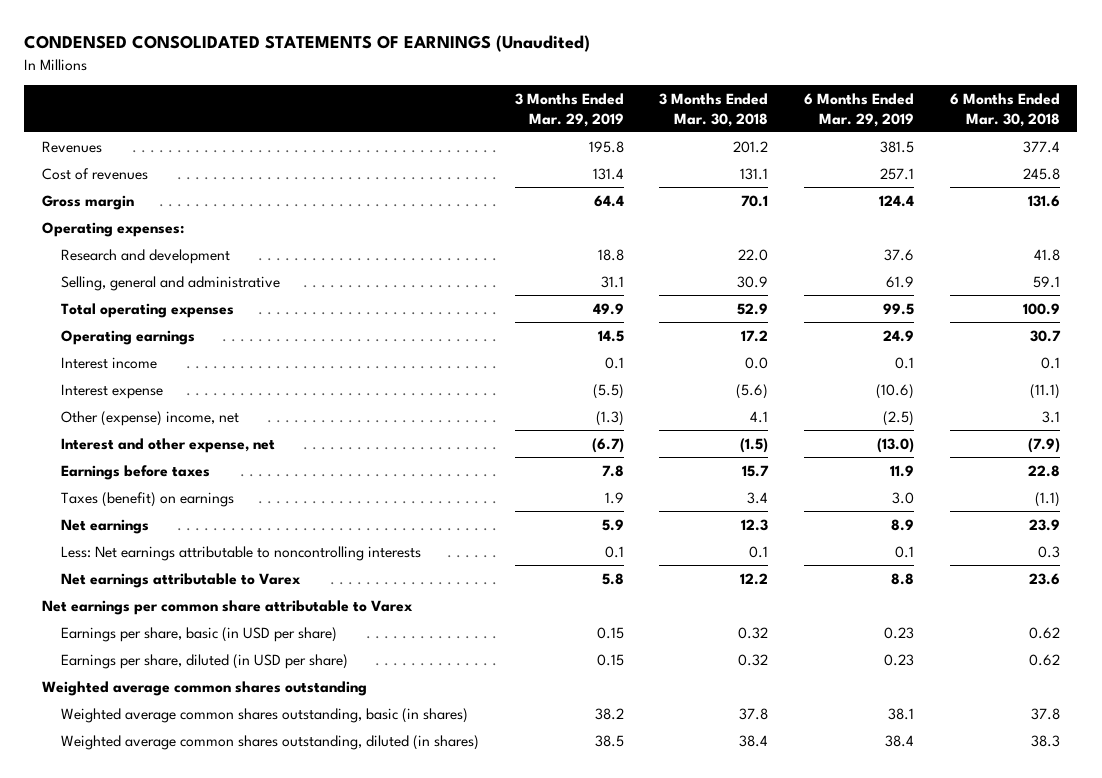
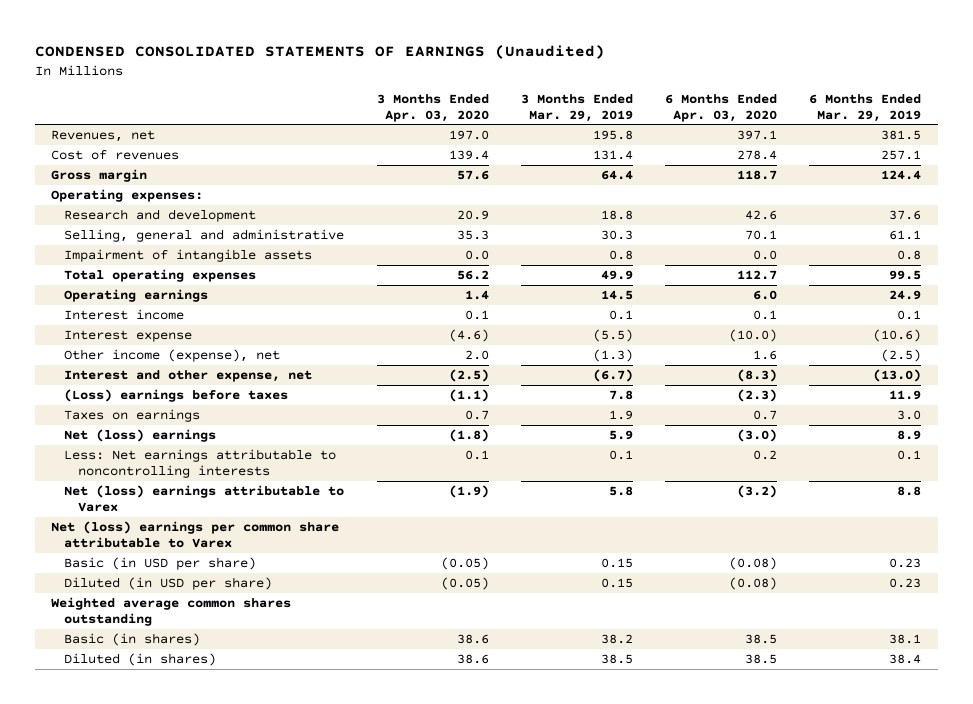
[659,92,769,127] 3 Months Ended Mar. 30, 2018 -> none
[949,92,1060,127] 6 Months Ended Mar. 30, 2018 -> none
none -> [376,93,489,122] 3 Months Ended Apr. 03, 2020
none -> [665,93,778,122] 6 Months Ended Apr. 03, 2020
[42,140,103,153] Revenues -> [51,129,156,142] Revenues, net
[600,275,624,288] 31.1 -> [600,229,633,240] 30.3
[885,275,914,288] 61.9 -> [889,229,922,240] 61.1
none -> [64,248,313,262] Impairment of intangible assets
[60,410,239,426] Other (expense) income, net -> [64,348,281,362] Other income (expense), net
[60,464,210,480] Earnings before taxes -> [64,388,289,402] (Loss) earnings before taxes
[60,491,234,507] Taxes (benefit) on earnings -> [64,408,201,422] Taxes on earnings
[60,518,149,534] Net earnings -> [64,428,217,442] Net (loss) earnings
[60,572,301,588] Net earnings attributable to Varex -> [64,484,345,512] Net (loss) earnings attributable to Varex
[42,599,414,615] Net earnings per common share attributable to Varex -> [51,520,340,548] Net (loss) earnings per common share attributable to Varex
[60,626,337,642] Earnings per share, basic (in USD per share) -> [64,556,257,570] Basic (in USD per share)
[60,653,348,669] Earnings per share, diluted (in USD per share) -> [64,576,273,590] Diluted (in USD per share)
[60,707,468,723] Weighted average common shares outstanding, basic (in shares) -> [64,632,201,646] Basic (in shares)
[60,734,479,750] Weighted average common shares outstanding, diluted (in shares) -> [64,652,217,666] Diluted (in shares)

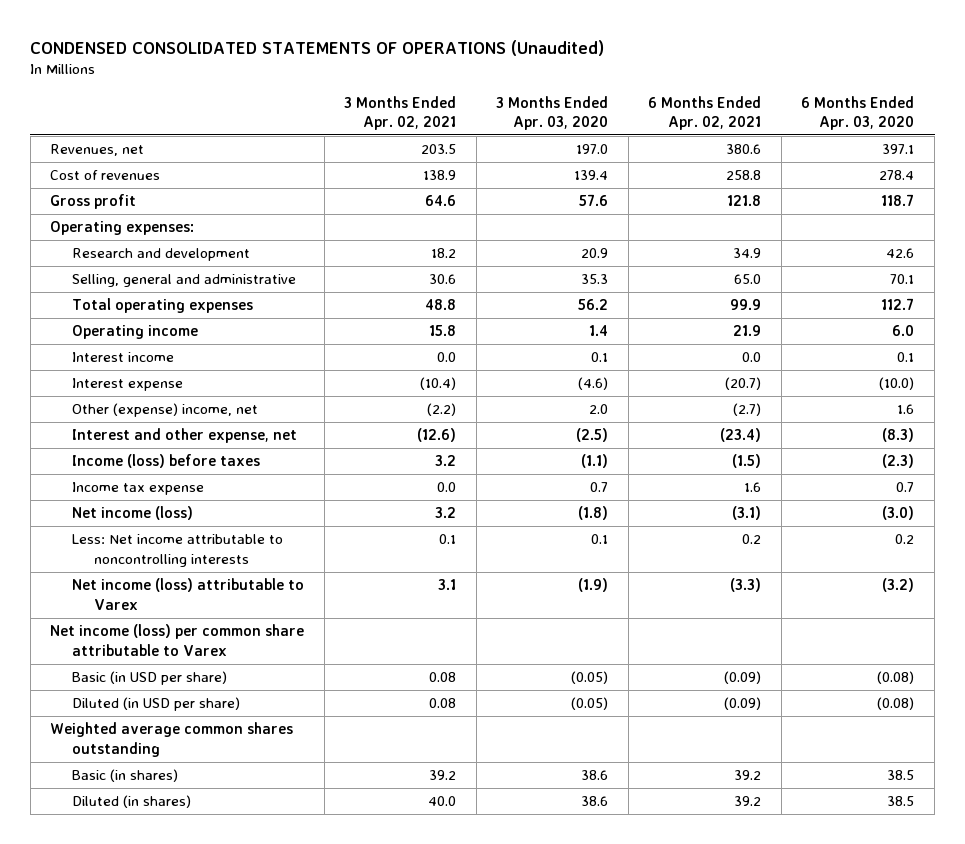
[34,45,605,60] CONDENSED CONSOLIDATED STATEMENTS OF EARNINGS (Unaudited) -> [30,39,605,56] CONDENSED CONSOLIDATED STATEMENTS OF OPERATIONS (Unaudited)
[520,93,633,122] 3 Months Ended Mar. 29, 2019 -> none
[809,93,922,122] 6 Months Ended Mar. 29, 2019 -> none
none -> [344,95,457,130] 3 Months Ended Apr. 02, 2021
none -> [648,95,762,130] 6 Months Ended Apr. 02, 2021
[51,168,148,182] Gross margin -> [50,194,137,210] Gross profit
[64,248,313,262] Impairment of intangible assets -> none
[64,288,209,302] Operating earnings -> [72,325,199,340] Operating income
[64,348,281,362] Other income (expense), net -> [72,403,259,418] Other (expense) income, net
[64,388,289,402] (Loss) earnings before taxes -> [72,454,261,469] Income (loss) before taxes
[64,408,201,422] Taxes on earnings -> [72,482,205,496] Income tax expense
[64,428,217,442] Net (loss) earnings -> [72,506,194,521] Net income (loss)
[64,448,337,478] Less: Net earnings attributable to noncontrolling interests -> [72,534,284,567] Less: Net income attributable to noncontrolling interests
[64,484,345,512] Net (loss) earnings attributable to Varex -> [72,578,305,610] Net income (loss) attributable to Varex
[51,520,340,548] Net (loss) earnings per common share attributable to Varex -> [50,624,305,656] Net income (loss) per common share attributable to Varex

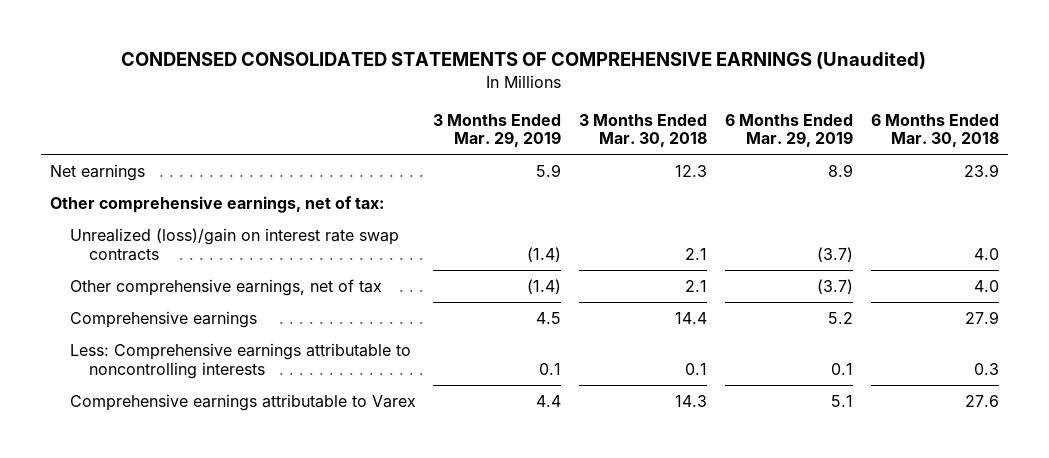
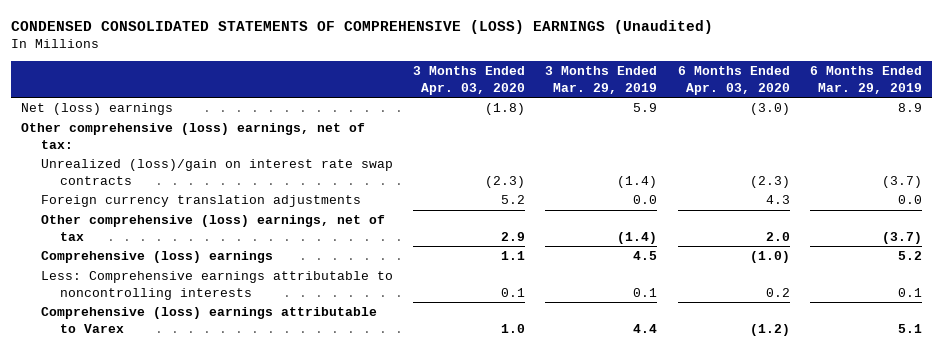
[121,51,927,69] CONDENSED CONSOLIDATED STATEMENTS OF COMPREHENSIVE EARNINGS (Unaudited) -> [11,19,714,34] CONDENSED CONSOLIDATED STATEMENTS OF COMPREHENSIVE (LOSS) EARNINGS (Unaudited)
[579,113,708,148] 3 Months Ended Mar. 30, 2018 -> none
[871,113,1000,148] 6 Months Ended Mar. 30, 2018 -> none
none -> [412,66,525,95] 3 Months Ended Apr. 03, 2020
none -> [677,66,790,95] 6 Months Ended Apr. 03, 2020
[49,163,145,181] Net earnings -> [21,103,174,116] Net (loss) earnings
[49,195,384,213] Other comprehensive earnings, net of tax: -> [21,123,366,149] Other comprehensive (loss) earnings, net of tax:
none -> [40,195,361,208] Foreign currency translation adjustments
[69,278,382,296] Other comprehensive earnings, net of tax -> [40,215,385,241] Other comprehensive (loss) earnings, net of tax
[69,310,257,328] Comprehensive earnings -> [40,251,273,264] Comprehensive (loss) earnings
[69,393,416,411] Comprehensive earnings attributable to Varex -> [40,307,377,333] Comprehensive (loss) earnings attributable to Varex

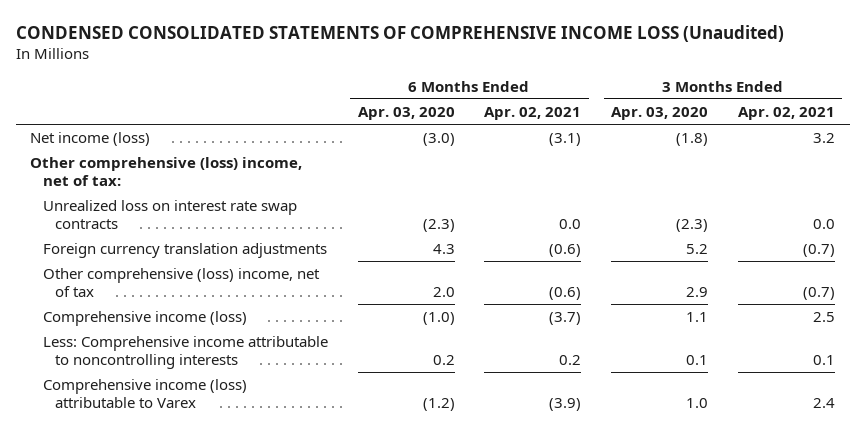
[11,19,714,34] CONDENSED CONSOLIDATED STATEMENTS OF COMPREHENSIVE (LOSS) EARNINGS (Unaudited) -> [15,24,784,42] CONDENSED CONSOLIDATED STATEMENTS OF COMPREHENSIVE INCOME LOSS (Unaudited)
[545,66,658,94] 3 Months Ended Mar. 29, 2019 -> none
[810,66,923,94] 6 Months Ended Mar. 29, 2019 -> none
none -> [484,106,582,120] Apr. 02, 2021
none -> [737,106,835,120] Apr. 02, 2021
[21,103,174,116] Net (loss) earnings -> [30,132,151,147] Net income (loss)
[21,123,366,149] Other comprehensive (loss) earnings, net of tax: -> [30,157,303,186] Other comprehensive (loss) income, net of tax:
[40,159,393,185] Unrealized (loss)/gain on interest rate swap contracts -> [42,200,297,229] Unrealized loss on interest rate swap contracts
[40,215,385,241] Other comprehensive (loss) earnings, net of tax -> [42,268,320,297] Other comprehensive (loss) income, net of tax
[40,251,273,264] Comprehensive (loss) earnings -> [42,311,247,327] Comprehensive income (loss)
[40,271,393,300] Less: Comprehensive earnings attributable to noncontrolling interests -> [42,336,328,369] Less: Comprehensive income attributable to noncontrolling interests
[40,307,377,333] Comprehensive (loss) earnings attributable to Varex -> [42,379,247,408] Comprehensive income (loss) attributable to Varex

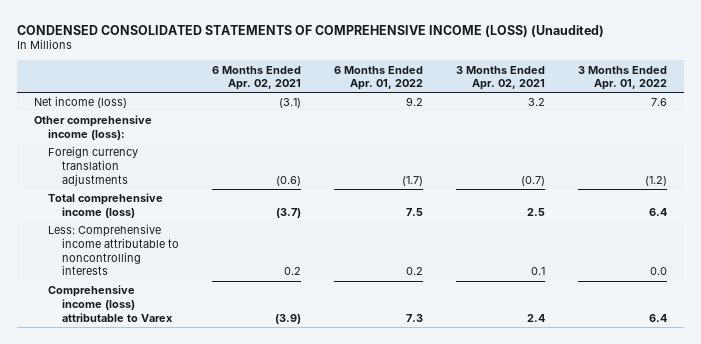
[15,24,784,42] CONDENSED CONSOLIDATED STATEMENTS OF COMPREHENSIVE INCOME LOSS (Unaudited) -> [17,24,605,37] CONDENSED CONSOLIDATED STATEMENTS OF COMPREHENSIVE INCOME (LOSS) (Unaudited)
[357,106,455,120] Apr. 03, 2020 -> none
[611,106,709,120] Apr. 03, 2020 -> none
none -> [334,65,424,91] 6 Months Ended Apr. 01, 2022
none -> [578,65,668,91] 3 Months Ended Apr. 01, 2022
[42,200,297,229] Unrealized loss on interest rate swap contracts -> none
[30,157,303,186] Other comprehensive (loss) income, net of tax: -> [33,115,152,140] Other comprehensive income (loss):
[42,268,320,297] Other comprehensive (loss) income, net of tax -> none
[42,311,247,327] Comprehensive income (loss) -> [48,193,164,218] Total comprehensive income (loss)

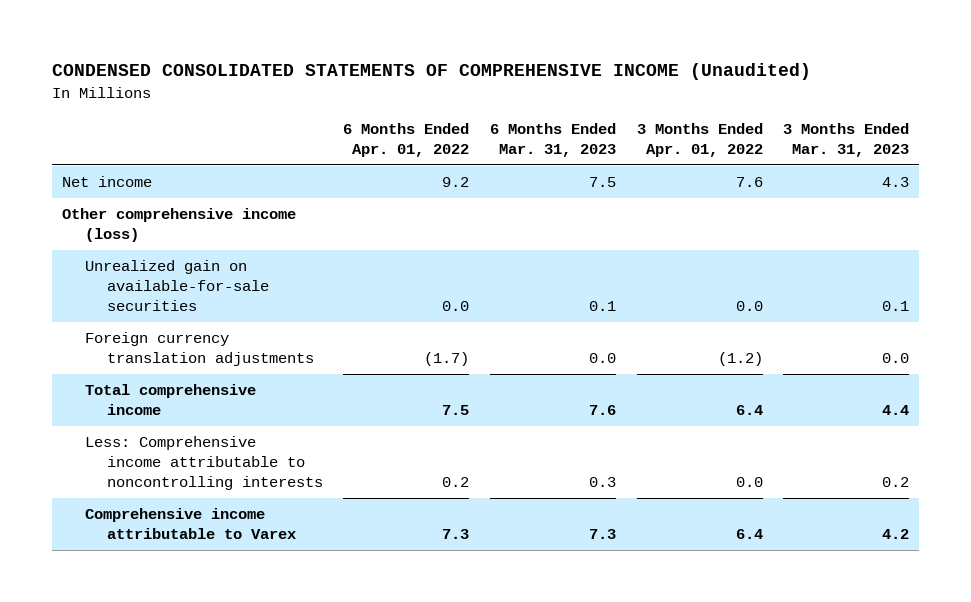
[17,24,605,37] CONDENSED CONSOLIDATED STATEMENTS OF COMPREHENSIVE INCOME (LOSS) (Unaudited) -> [51,63,811,81] CONDENSED CONSOLIDATED STATEMENTS OF COMPREHENSIVE INCOME (Unaudited)
[212,65,302,91] 6 Months Ended Apr. 02, 2021 -> none
[456,65,546,91] 3 Months Ended Apr. 02, 2021 -> none
none -> [490,123,617,158] 6 Months Ended Mar. 31, 2023
none -> [783,123,910,158] 3 Months Ended Mar. 31, 2023
[33,96,127,109] Net income (loss) -> [62,176,153,188] Net income
[33,115,152,140] Other comprehensive income (loss): -> [62,208,297,243] Other comprehensive income (loss)
none -> [84,260,269,312] Unrealized gain on available-for-sale securities
[48,193,164,218] Total comprehensive income (loss) -> [84,384,256,416] Total comprehensive income
[48,285,174,322] Comprehensive income (loss) attributable to Varex -> [84,508,296,540] Comprehensive income attributable to Varex

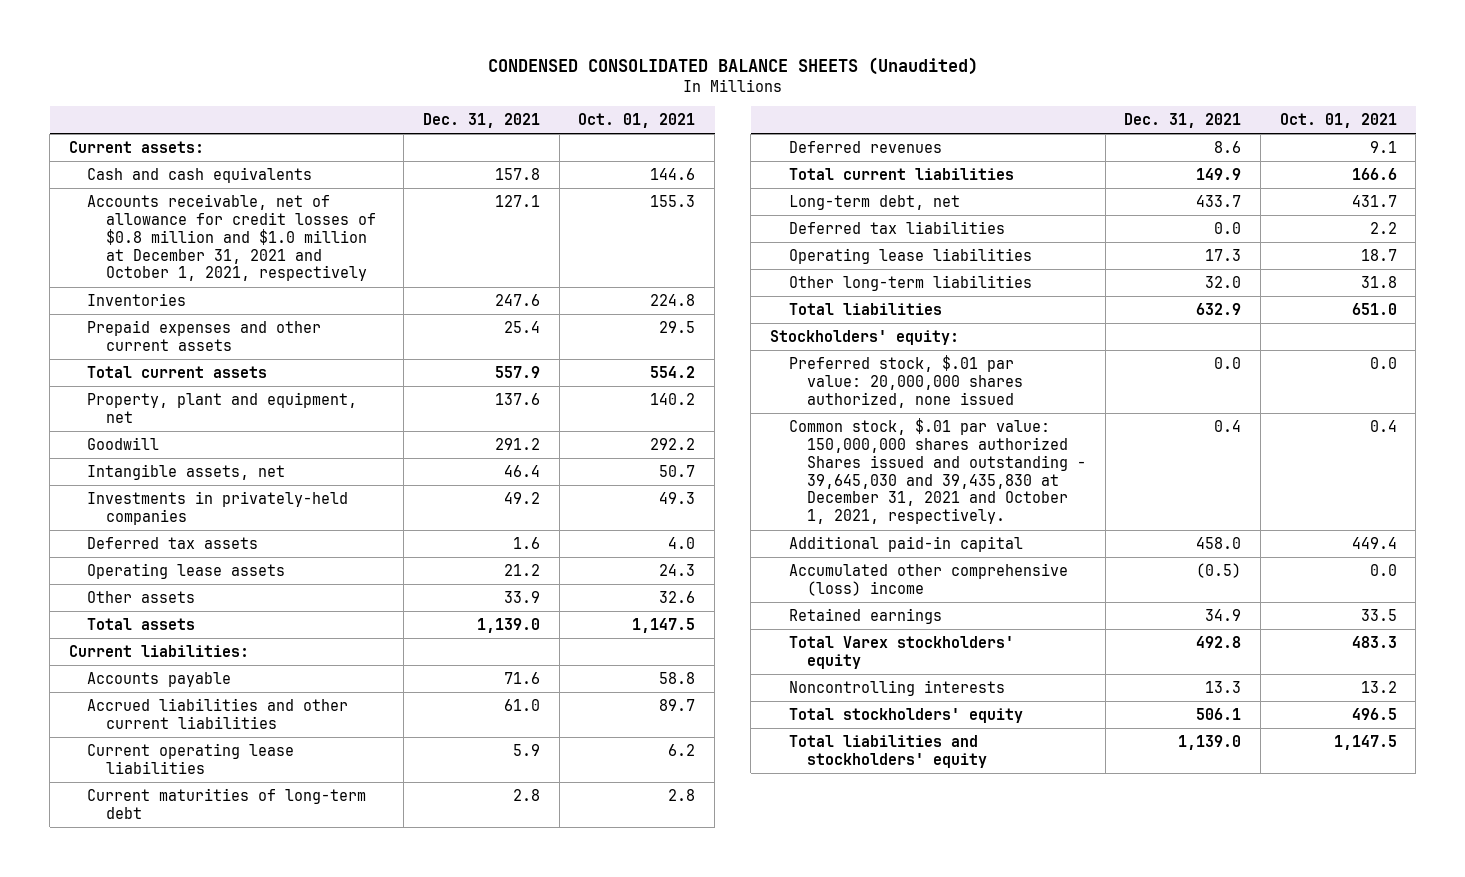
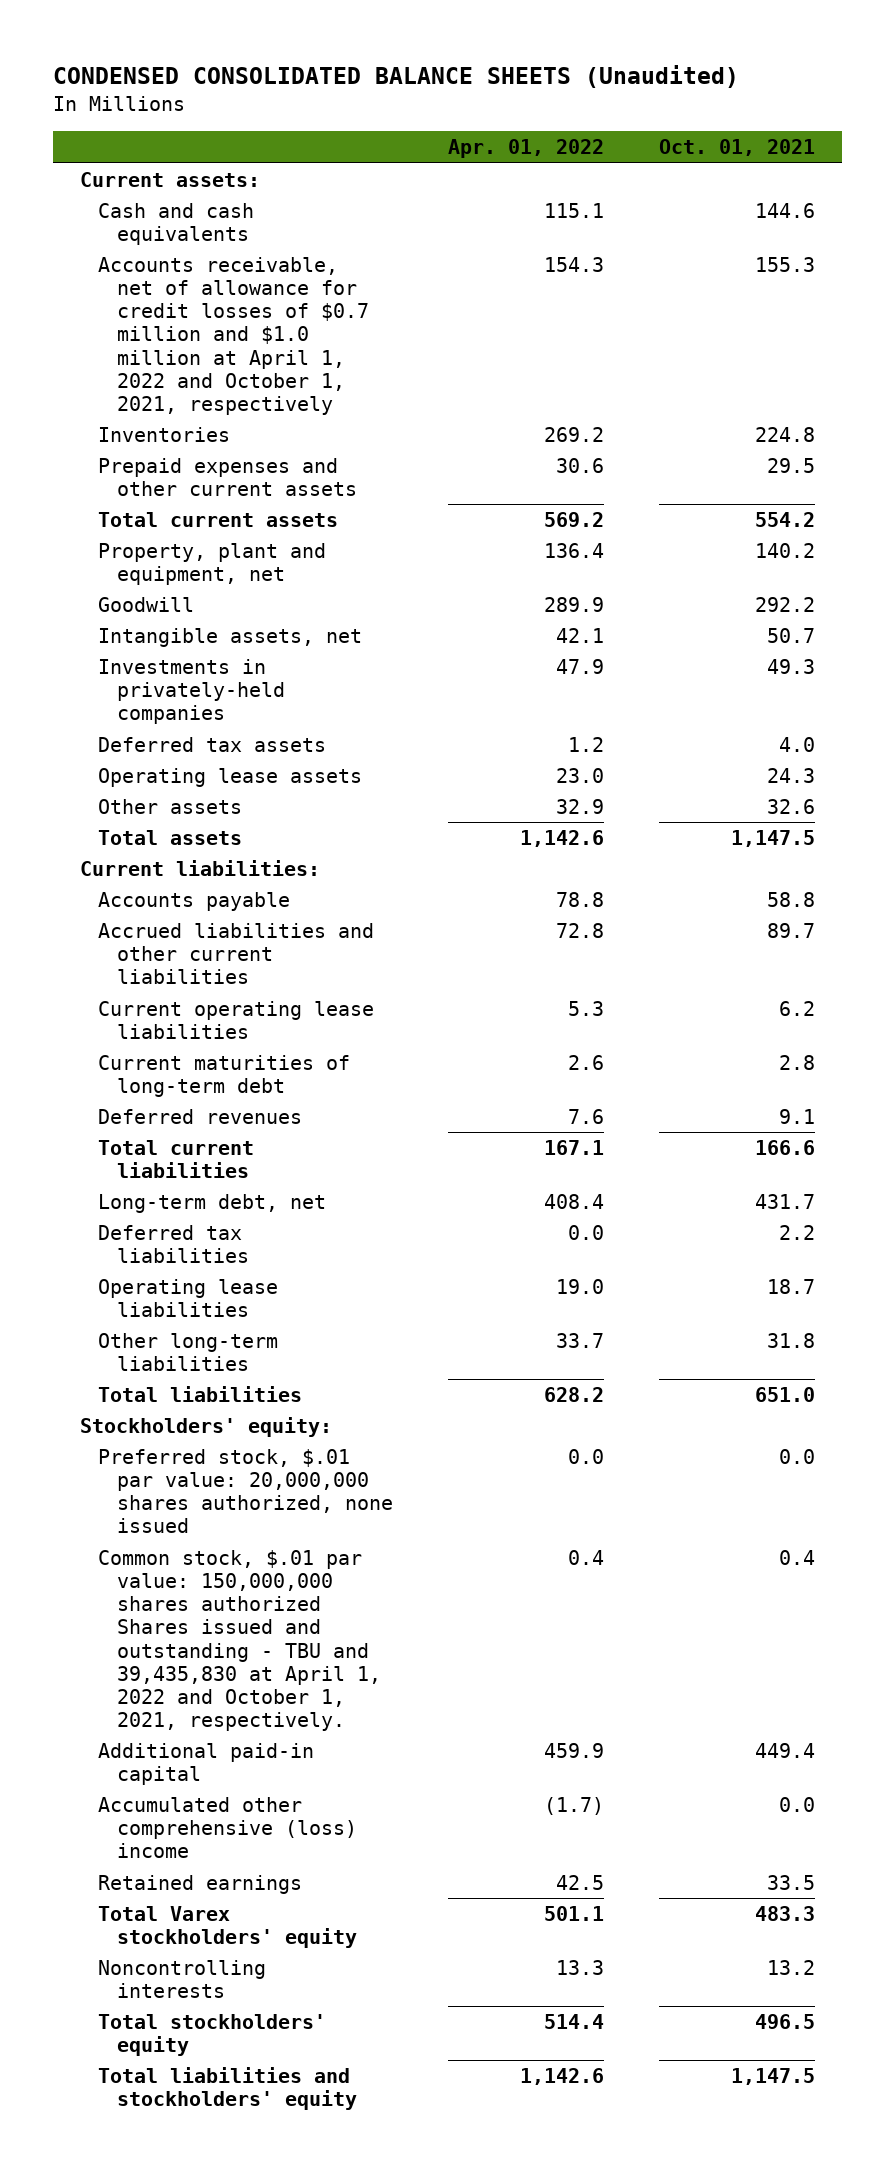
[423,113,541,129] Dec. 31, 2021 -> none
none -> [447,139,604,159] Apr. 01, 2022
[87,193,376,282] Accounts receivable, net of allowance for credit losses of $0.8 million and $1.0 million at December 31, 2021 and October 1, 2021, respectively -> [98,256,369,415] Accounts receivable, net of allowance for credit losses of $0.7 million and $1.0 million at April 1, 2022 and October 1, 2021, respectively
[788,417,1087,525] Common stock, $.01 par value: 150,000,000 shares authorized Shares issued and outstanding - 39,645,030 and 39,435,830 at December 31, 2021 and October 1, 2021, respectively. -> [98,1549,381,1731] Common stock, $.01 par value: 150,000,000 shares authorized Shares issued and outstanding - TBU and 39,435,830 at April 1, 2022 and October 1, 2021, respectively.

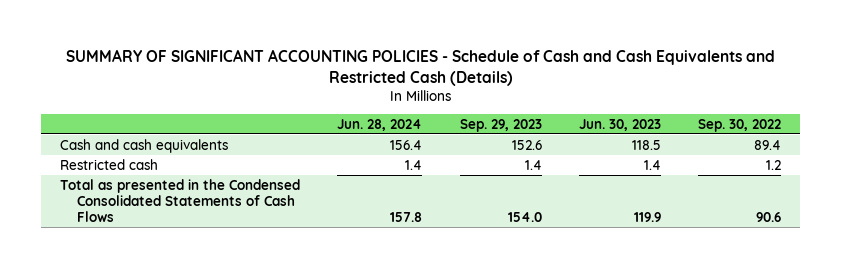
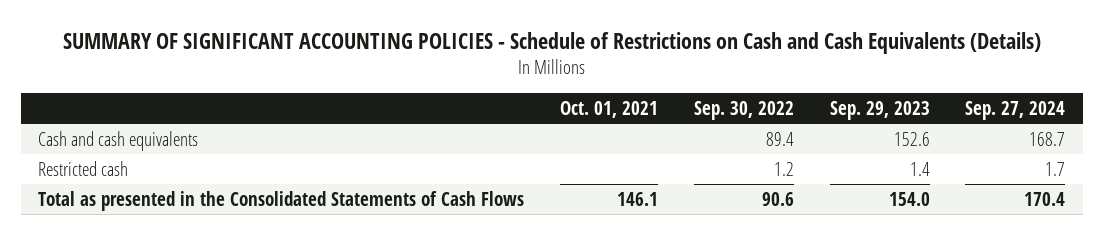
[65,49,775,86] SUMMARY OF SIGNIFICANT ACCOUNTING POLICIES - Schedule of Cash and Cash Equivalents and Restricted Cash (Details) -> [62,32,1041,55] SUMMARY OF SIGNIFICANT ACCOUNTING POLICIES - Schedule of Restrictions on Cash and Cash Equivalents (Details)
[337,118,423,131] Jun. 28, 2024 -> none
[579,118,662,131] Jun. 30, 2023 -> none
none -> [560,100,659,118] Oct. 01, 2021
none -> [965,100,1066,120] Sep. 27, 2024
[60,178,301,223] Total as presented in the Condensed Consolidated Statements of Cash Flows -> [38,190,525,211] Total as presented in the Consolidated Statements of Cash Flows

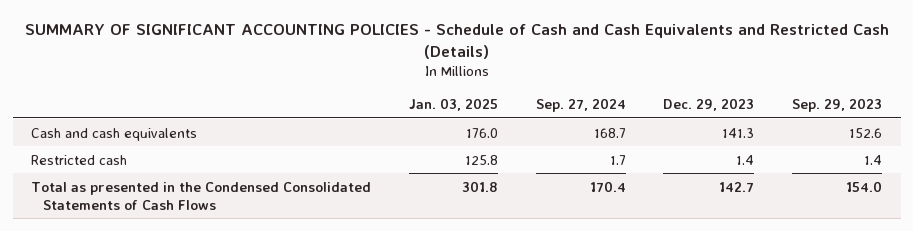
[62,32,1041,55] SUMMARY OF SIGNIFICANT ACCOUNTING POLICIES - Schedule of Restrictions on Cash and Cash Equivalents (Details) -> [24,23,889,59] SUMMARY OF SIGNIFICANT ACCOUNTING POLICIES - Schedule of Cash and Cash Equivalents and Restricted Cash (Details)
[560,100,659,118] Oct. 01, 2021 -> none
[693,100,794,120] Sep. 30, 2022 -> none
none -> [409,98,499,112] Jan. 03, 2025
none -> [663,98,755,112] Dec. 29, 2023
[38,190,525,211] Total as presented in the Consolidated Statements of Cash Flows -> [31,181,372,210] Total as presented in the Condensed Consolidated Statements of Cash Flows

